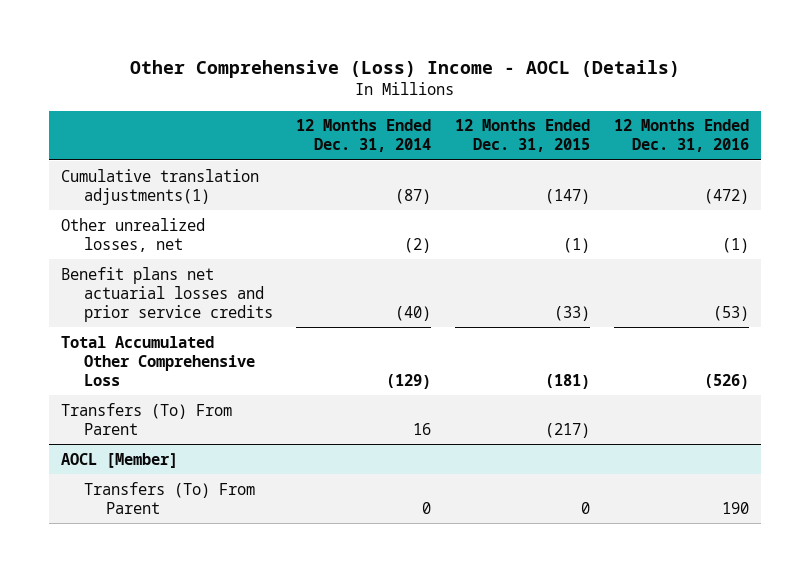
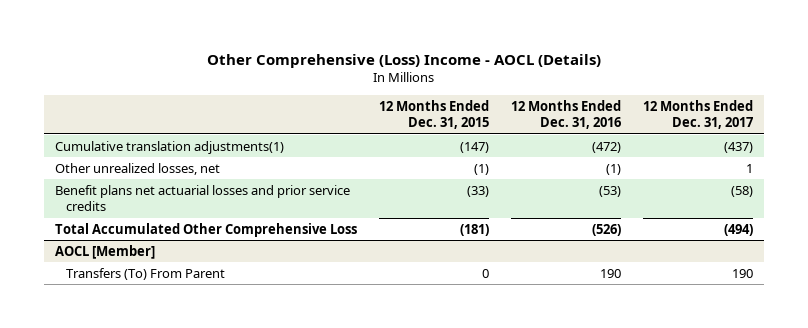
[296,119,432,153] 12 Months Ended Dec. 31, 2014 -> none
none -> [642,99,753,130] 12 Months Ended Dec. 31, 2017
[61,402,233,435] Transfers (To) From Parent -> none

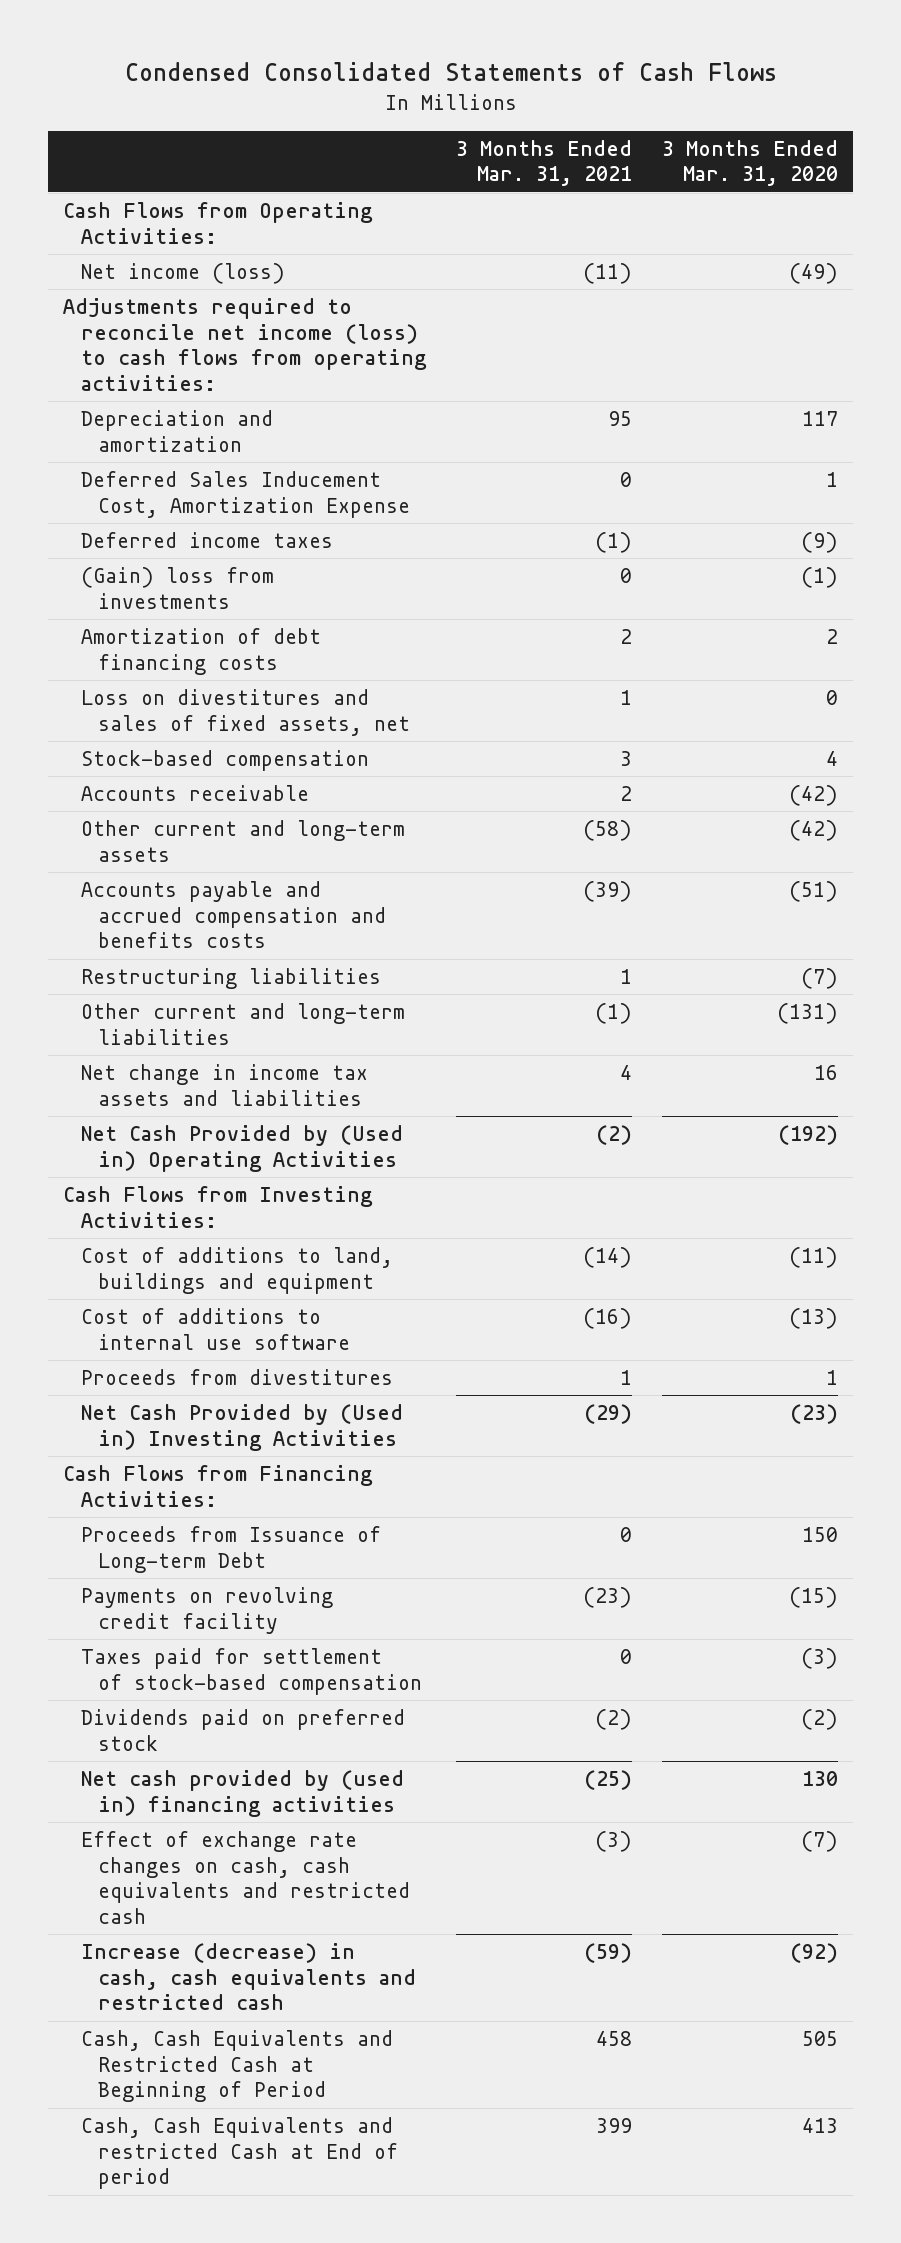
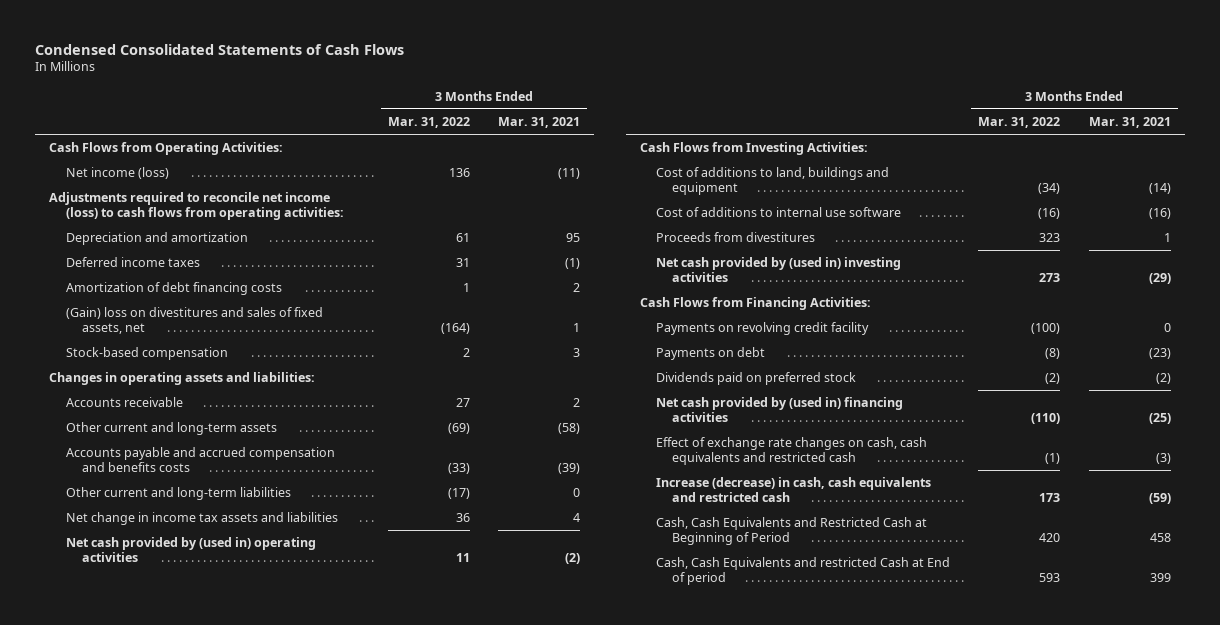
[662,139,839,187] 3 Months Ended Mar. 31, 2020 -> none
none -> [387,117,470,129] Mar. 31, 2022
[80,470,410,518] Deferred Sales Inducement Cost, Amortization Expense -> none
[80,566,274,609] (Gain) loss from investments -> none
[80,688,410,736] Loss on divestitures and sales of fixed assets, net -> [65,307,323,335] (Gain) loss on divestitures and sales of fixed assets, net
none -> [49,372,316,386] Changes in operating assets and liabilities:
[80,967,381,989] Restructuring liabilities -> none
[594,1002,632,1024] (1) -> [573,488,581,498] 0
[80,1124,403,1172] Net Cash Provided by (Used in) Operating Activities -> [65,537,316,563] Net cash provided by (used in) operating activities
[80,1403,403,1451] Net Cash Provided by (Used in) Investing Activities -> [655,257,901,283] Net cash provided by (used in) investing activities
[80,1525,381,1573] Proceeds from Issuance of Long-term Debt -> none
[80,1647,422,1695] Taxes paid for settlement of stock-based compensation -> none
[582,1586,632,1608] (23) -> [1163,323,1171,333] 0
none -> [655,347,765,361] Payments on debt

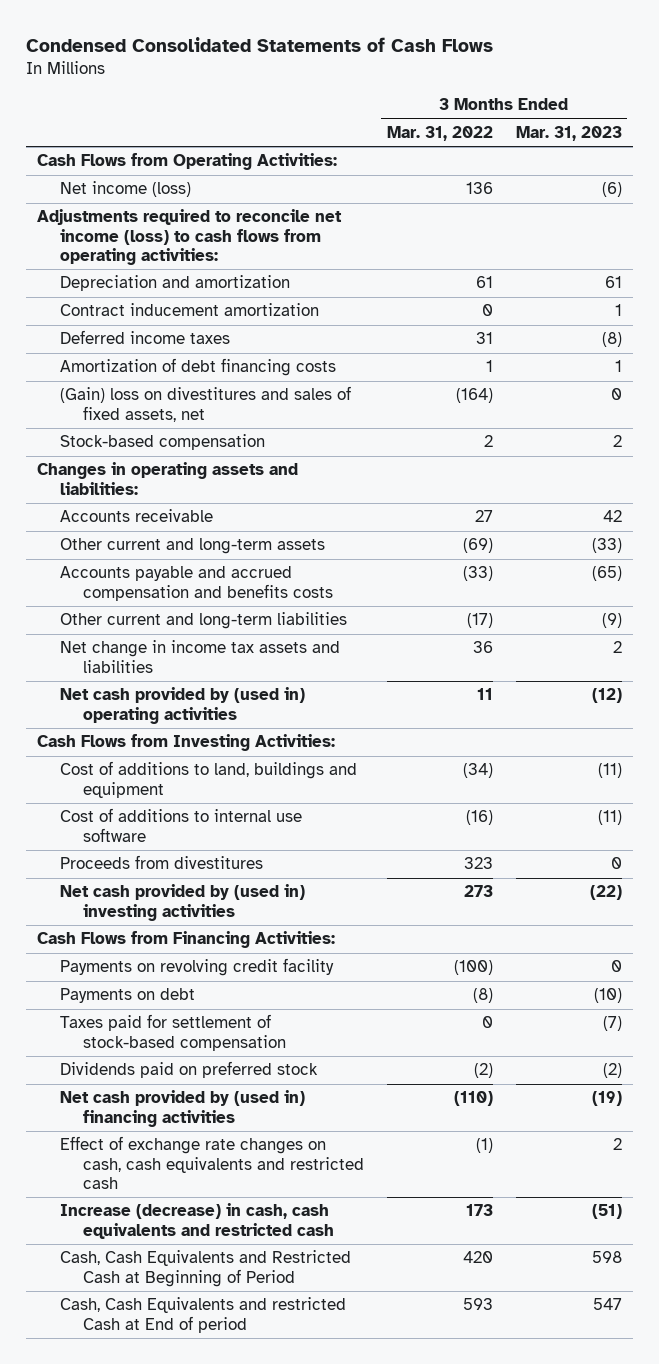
[498,117,581,129] Mar. 31, 2021 -> none
none -> [515,125,622,141] Mar. 31, 2023
none -> [60,303,320,317] Contract inducement amortization
none -> [60,1014,287,1051] Taxes paid for settlement of stock-based compensation

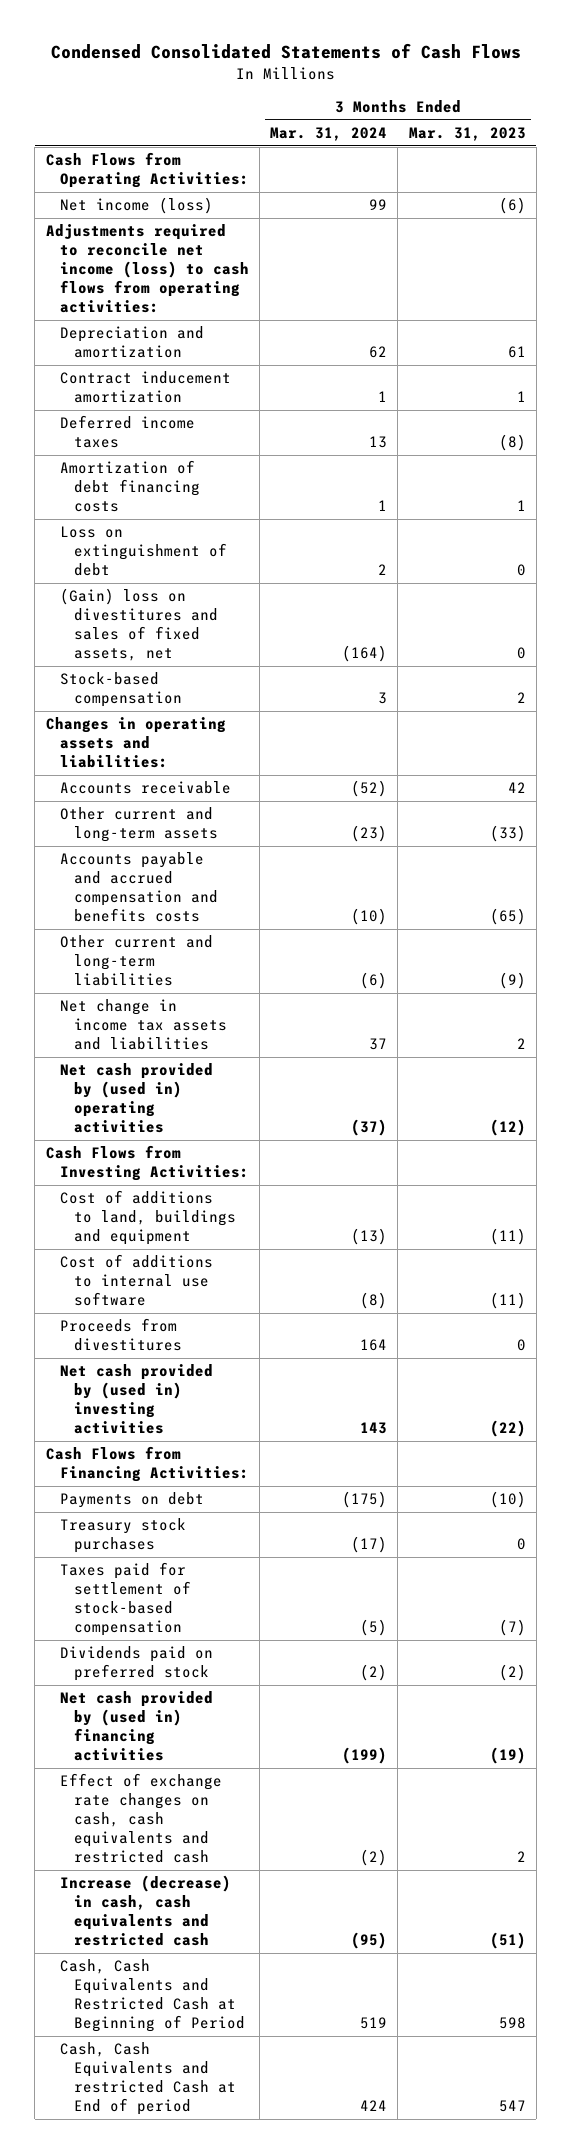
[386,125,493,141] Mar. 31, 2022 -> none
none -> [270,126,388,141] Mar. 31, 2024
none -> [59,526,227,577] Loss on extinguishment of debt
[60,958,335,977] Payments on revolving credit facility -> none
none -> [59,1518,186,1554] Treasury stock purchases

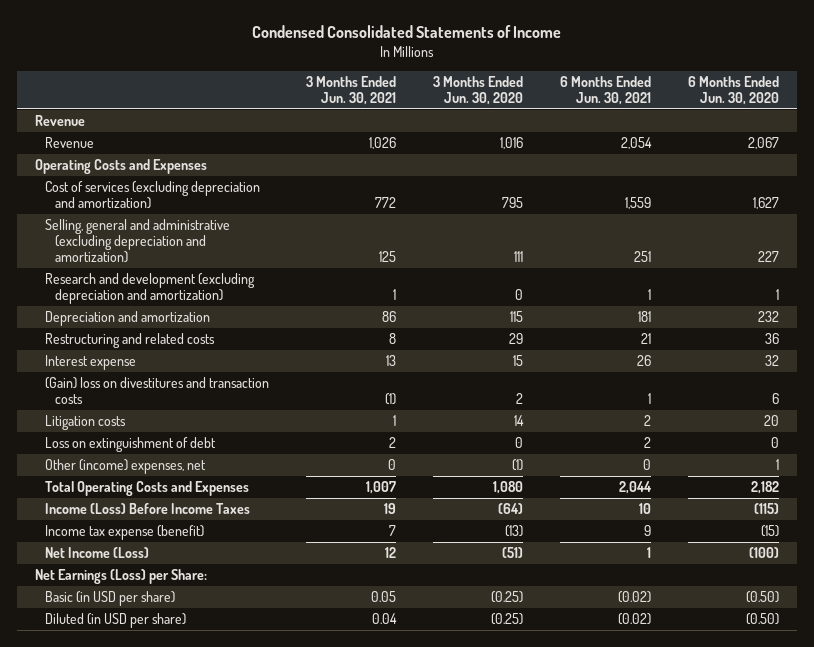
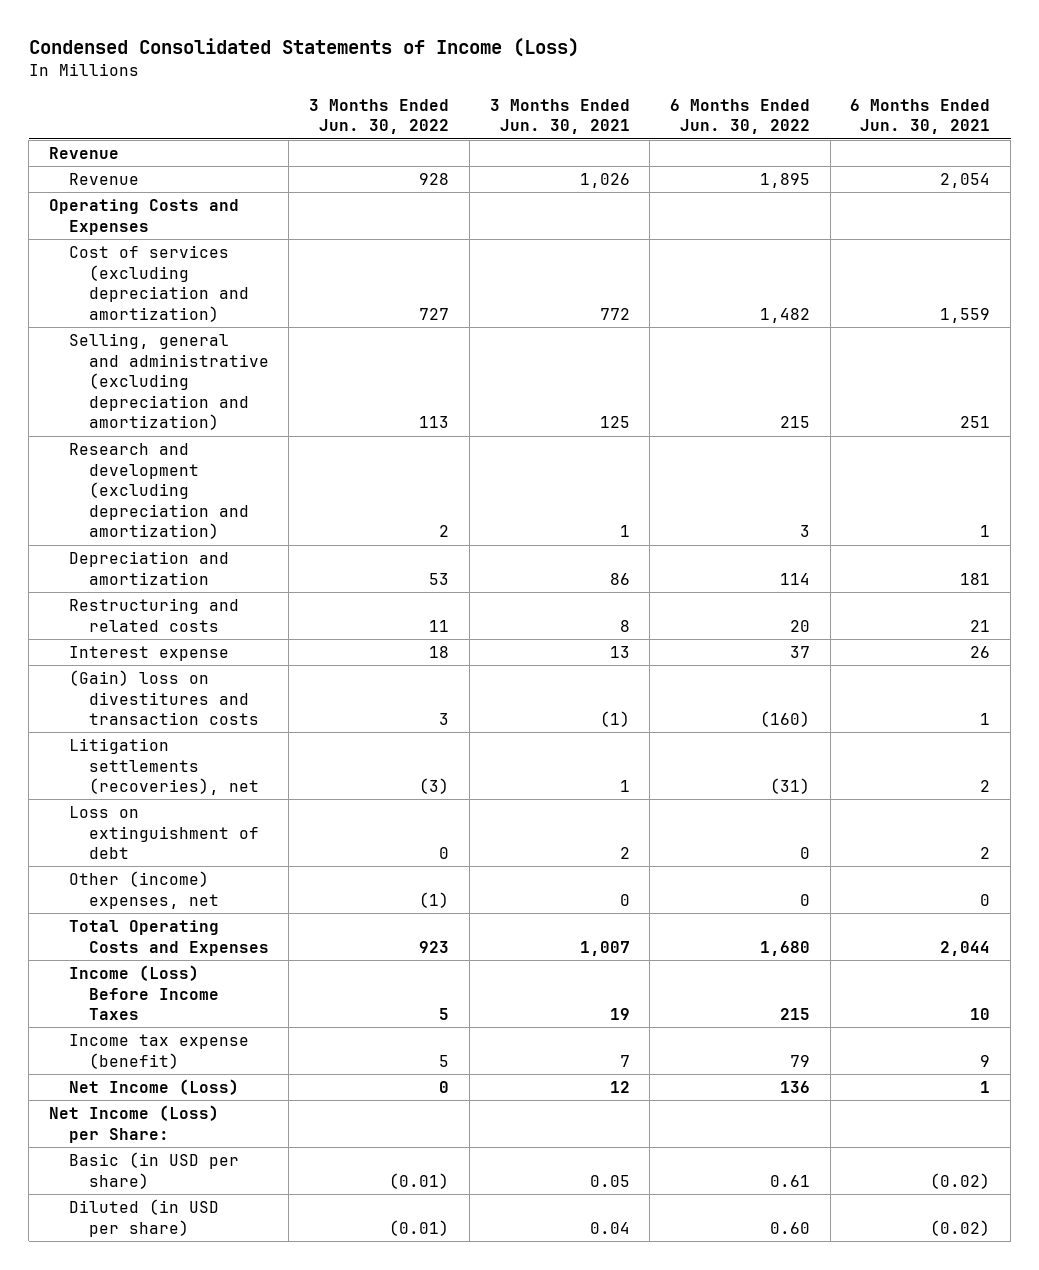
[252,25,562,39] Condensed Consolidated Statements of Income -> [28,37,579,57] Condensed Consolidated Statements of Income (Loss)
[433,75,524,105] 3 Months Ended Jun. 30, 2020 -> none
[687,75,779,105] 6 Months Ended Jun. 30, 2020 -> none
none -> [309,98,450,135] 3 Months Ended Jun. 30, 2022
none -> [669,98,810,135] 6 Months Ended Jun. 30, 2022
[45,414,127,430] Litigation costs -> [68,737,259,796] Litigation settlements (recoveries), net
[35,568,208,584] Net Earnings (Loss) per Share: -> [49,1104,220,1143] Net Income (Loss) per Share:

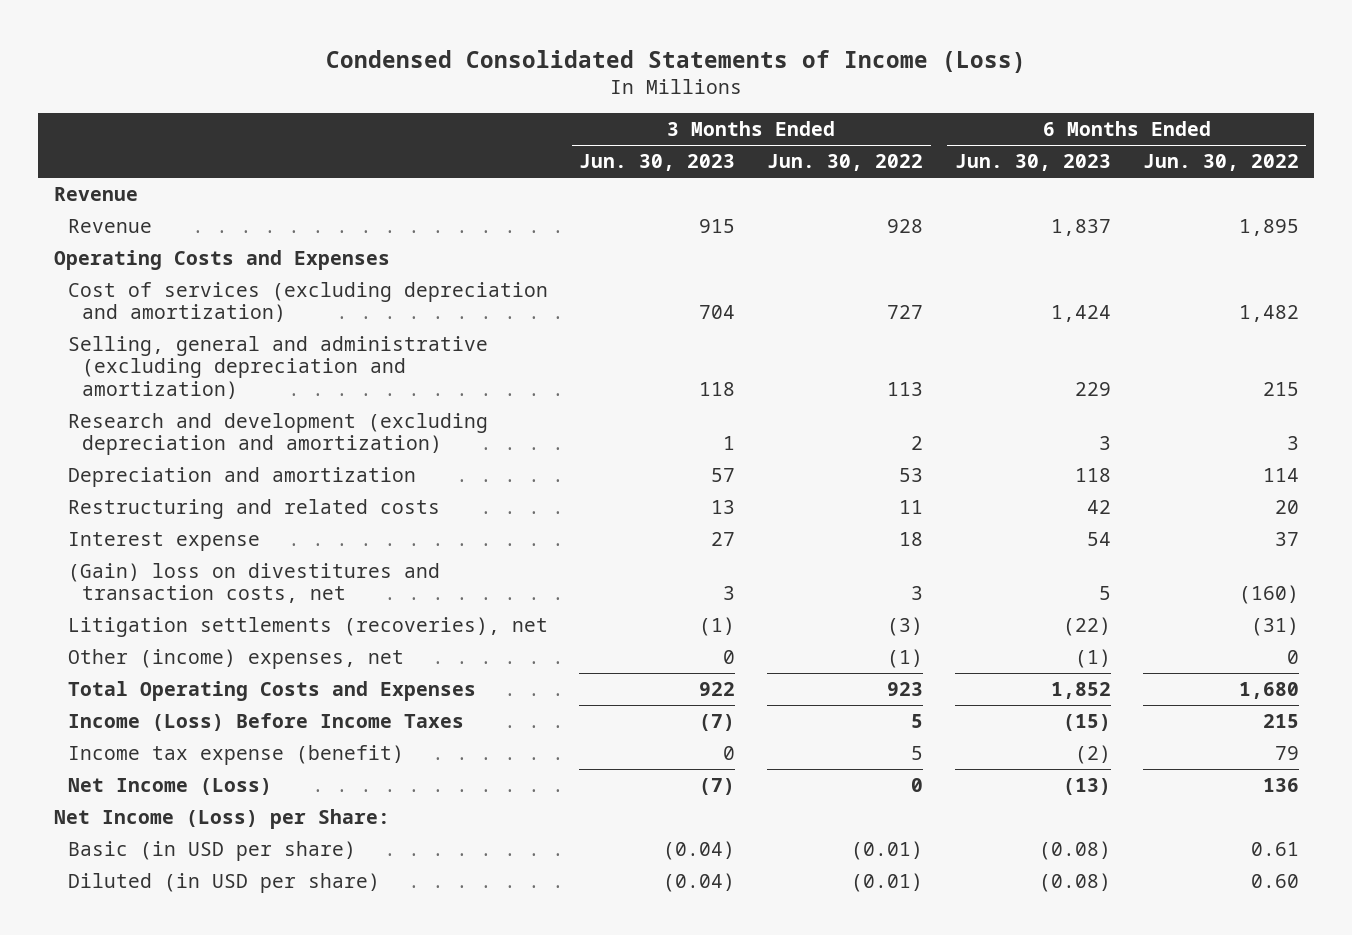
[489,98,630,135] 3 Months Ended Jun. 30, 2021 -> none
[850,98,991,135] 6 Months Ended Jun. 30, 2021 -> none
none -> [579,154,736,172] Jun. 30, 2023
none -> [954,154,1111,172] Jun. 30, 2023
[68,669,259,726] (Gain) loss on divestitures and transaction costs -> [67,562,440,604] (Gain) loss on divestitures and transaction costs, net
[68,805,259,860] Loss on extinguishment of debt -> none

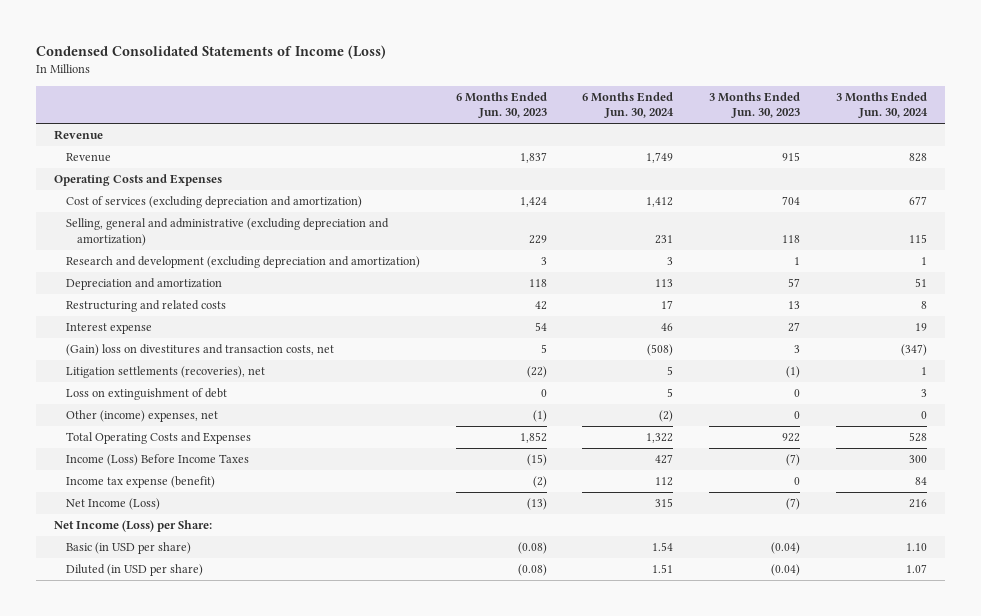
[767,154,924,172] Jun. 30, 2022 -> none
[1142,154,1299,172] Jun. 30, 2022 -> none
none -> [582,91,675,119] 6 Months Ended Jun. 30, 2024
none -> [835,91,928,119] 3 Months Ended Jun. 30, 2024
none -> [65,388,227,401] Loss on extinguishment of debt

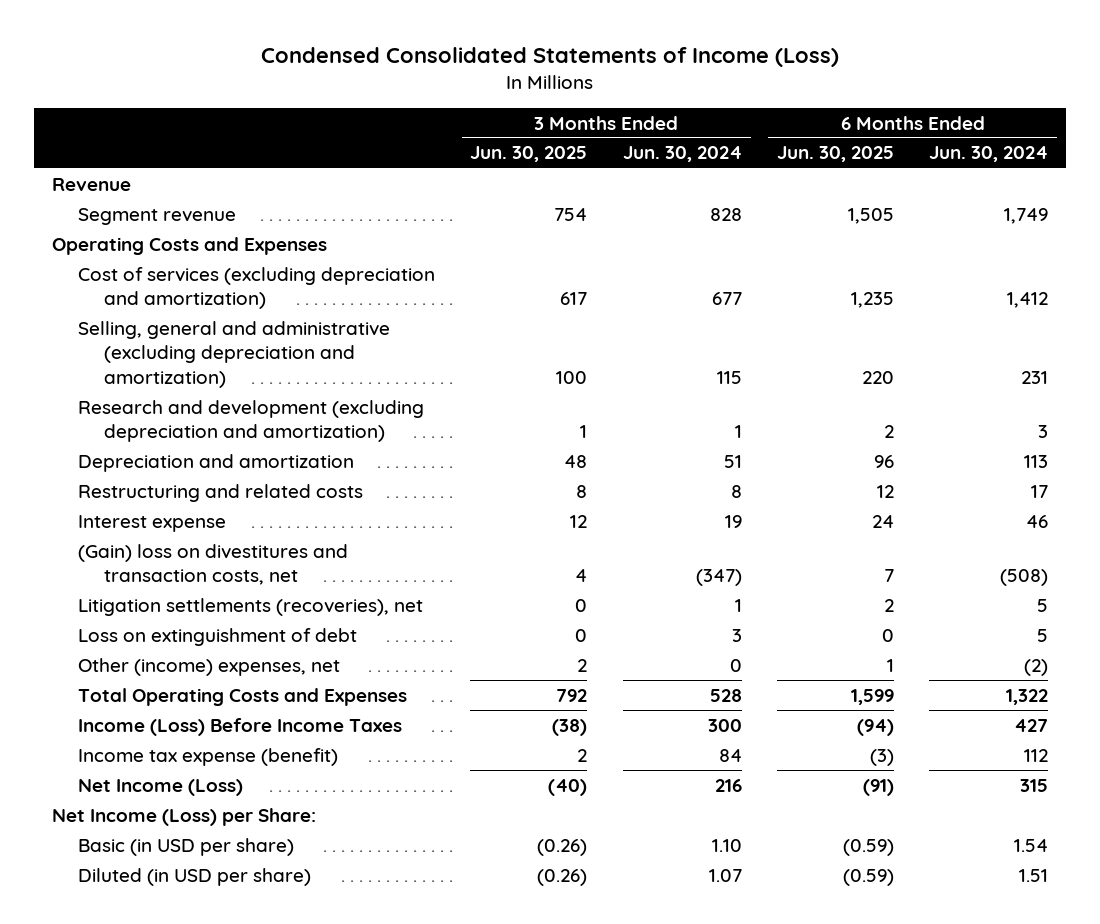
[455,91,547,119] 6 Months Ended Jun. 30, 2023 -> none
[709,91,801,119] 3 Months Ended Jun. 30, 2023 -> none
none -> [470,146,588,163] Jun. 30, 2025
none -> [777,146,895,163] Jun. 30, 2025
[65,153,111,163] Revenue -> [78,207,237,225] Segment revenue

